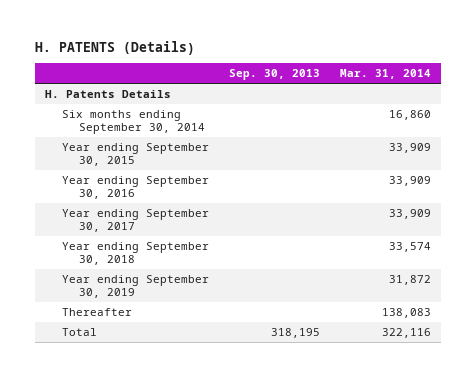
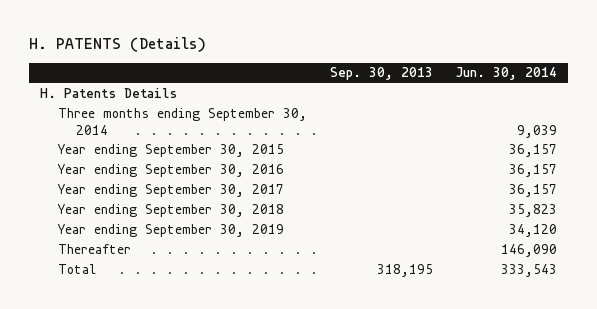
[339,69,431,80] Mar. 31, 2014 -> none
none -> [455,67,557,81] Jun. 30, 2014
[61,109,205,134] Six months ending September 30, 2014 -> [57,108,307,135] Three months ending September 30, 2014

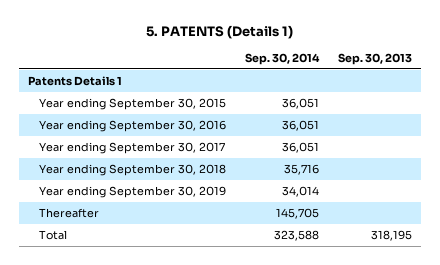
[28,37,206,53] H. PATENTS (Details) -> [145,24,293,39] 5. PATENTS (Details 1)
[455,67,557,81] Jun. 30, 2014 -> none
none -> [244,53,320,66] Sep. 30, 2014
[57,108,307,135] Three months ending September 30, 2014 -> none
[40,88,178,99] H. Patents Details -> [28,75,123,86] Patents Details 1

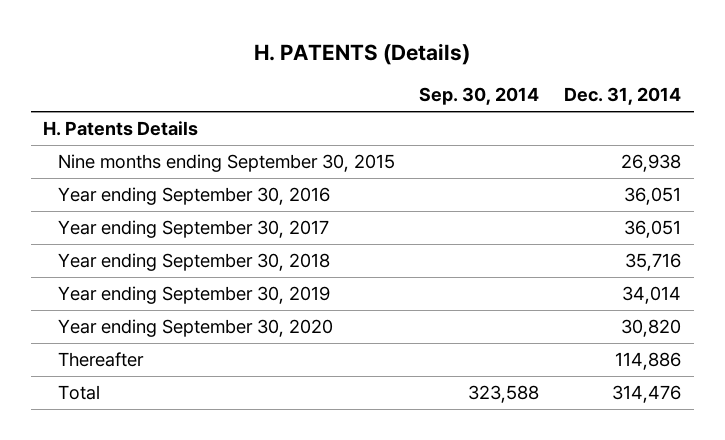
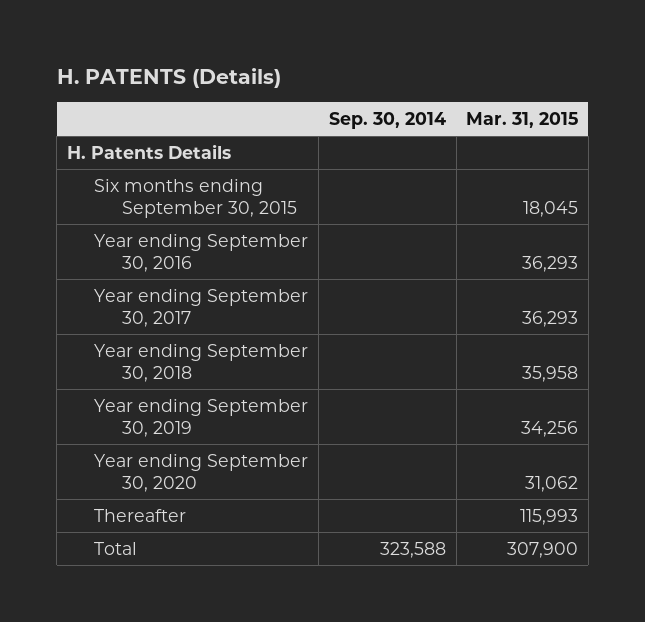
[564,87,682,106] Dec. 31, 2014 -> none
none -> [466,111,579,128] Mar. 31, 2015
[57,153,395,172] Nine months ending September 30, 2015 -> [94,178,297,218] Six months ending September 30, 2015

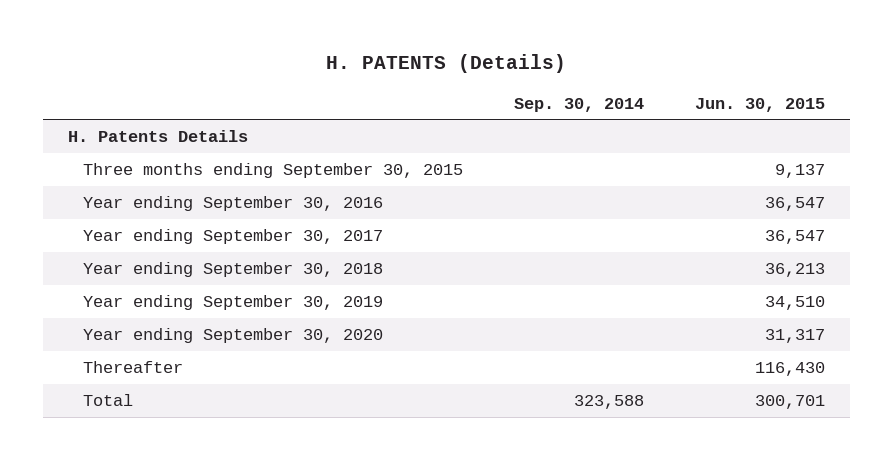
[466,111,579,128] Mar. 31, 2015 -> none
none -> [694,97,825,112] Jun. 30, 2015
[94,178,297,218] Six months ending September 30, 2015 -> [82,163,463,179] Three months ending September 30, 2015

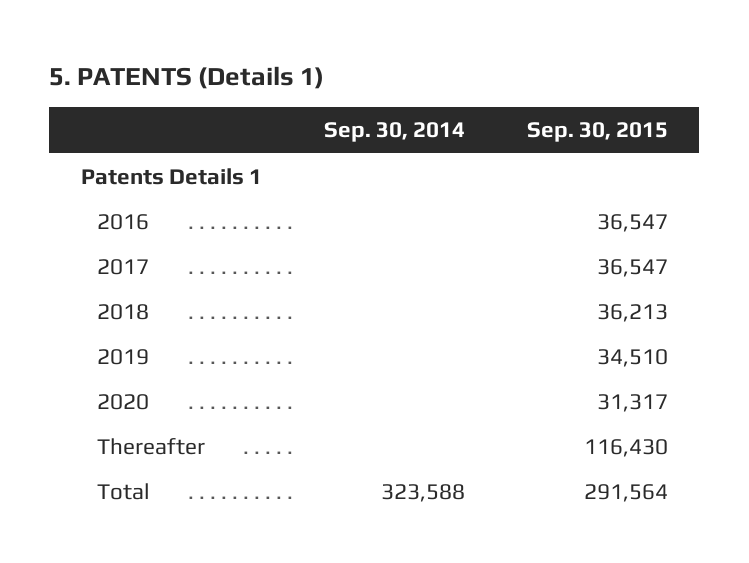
[326,54,567,74] H. PATENTS (Details) -> [49,65,325,89] 5. PATENTS (Details 1)
[694,97,825,112] Jun. 30, 2015 -> none
none -> [527,122,669,143] Sep. 30, 2015
[82,163,463,179] Three months ending September 30, 2015 -> none
[67,130,248,143] H. Patents Details -> [80,167,262,185] Patents Details 1
[82,196,383,212] Year ending September 30, 2016 -> [96,213,149,230] 2016
[82,229,383,245] Year ending September 30, 2017 -> [96,258,149,275] 2017
[82,262,383,278] Year ending September 30, 2018 -> [96,303,149,320] 2018
[82,295,383,311] Year ending September 30, 2019 -> [96,348,149,365] 2019
[82,328,383,344] Year ending September 30, 2020 -> [96,393,149,410] 2020

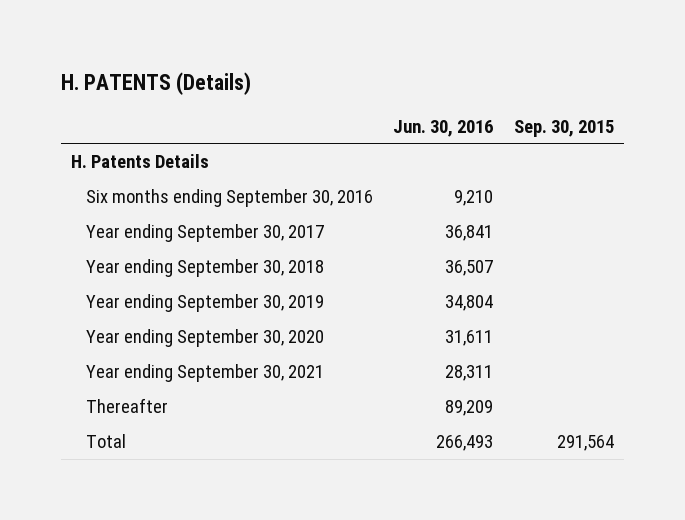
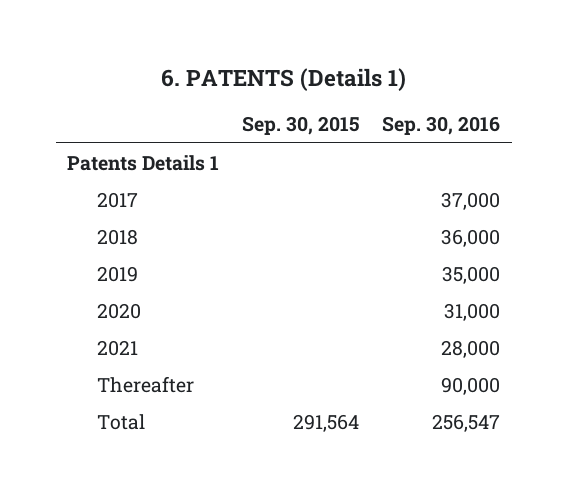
[61,72,252,96] H. PATENTS (Details) -> [160,68,406,92] 6. PATENTS (Details 1)
[393,119,494,137] Jun. 30, 2016 -> none
none -> [382,116,501,136] Sep. 30, 2016
[85,188,373,207] Six months ending September 30, 2016 -> none
[71,153,210,168] H. Patents Details -> [67,154,220,171] Patents Details 1
[85,223,324,242] Year ending September 30, 2017 -> [97,191,139,208] 2017
[85,258,324,277] Year ending September 30, 2018 -> [97,228,139,245] 2018
[85,293,324,312] Year ending September 30, 2019 -> [97,265,139,282] 2019
[85,328,324,347] Year ending September 30, 2020 -> [97,302,142,319] 2020
[85,363,324,382] Year ending September 30, 2021 -> [97,339,139,356] 2021

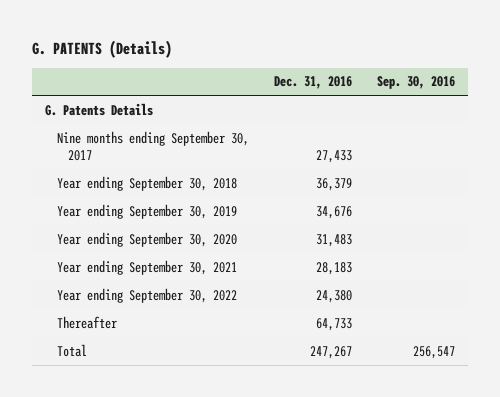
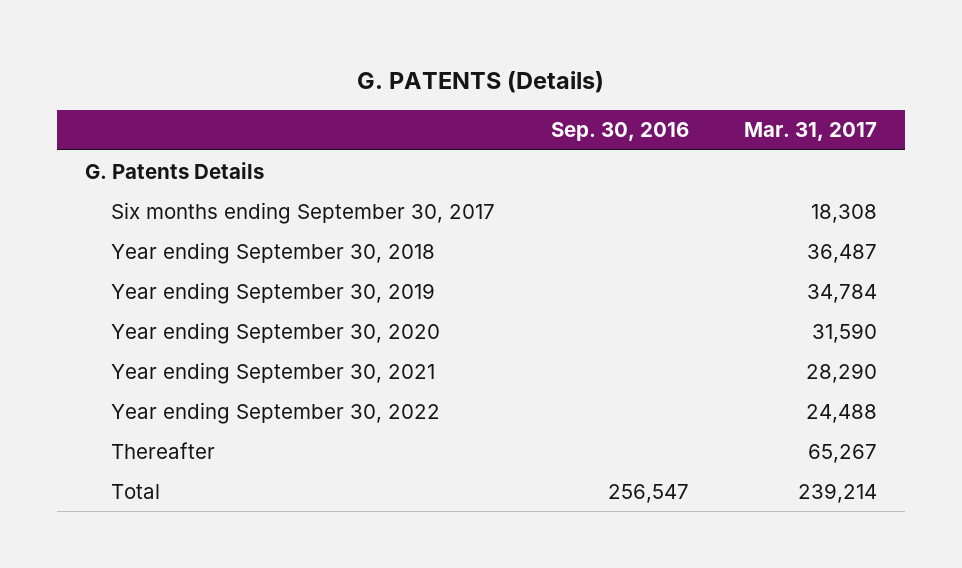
[273,76,352,90] Dec. 31, 2016 -> none
none -> [744,122,878,142] Mar. 31, 2017
[56,130,249,162] Nine months ending September 30, 2017 -> [110,201,495,224] Six months ending September 30, 2017

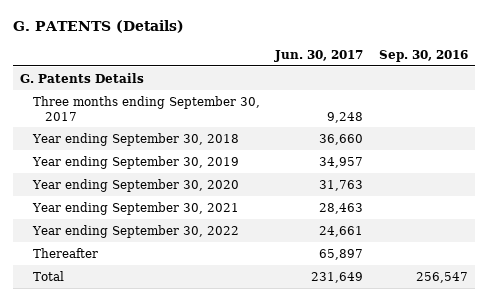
[744,122,878,142] Mar. 31, 2017 -> none
none -> [274,49,364,62] Jun. 30, 2017
[110,201,495,224] Six months ending September 30, 2017 -> [32,95,260,121] Three months ending September 30, 2017

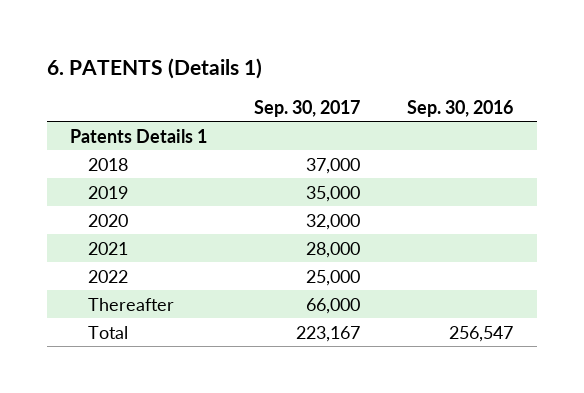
[12,20,184,34] G. PATENTS (Details) -> [46,58,262,80] 6. PATENTS (Details 1)
[274,49,364,62] Jun. 30, 2017 -> none
none -> [254,99,361,117] Sep. 30, 2017
[32,95,260,121] Three months ending September 30, 2017 -> none
[20,72,145,83] G. Patents Details -> [70,128,208,143] Patents Details 1
[31,132,239,146] Year ending September 30, 2018 -> [87,157,128,171] 2018
[31,155,239,169] Year ending September 30, 2019 -> [87,185,128,199] 2019
[31,178,239,192] Year ending September 30, 2020 -> [87,213,128,227] 2020
[31,201,239,215] Year ending September 30, 2021 -> [87,241,128,255] 2021
[31,224,239,238] Year ending September 30, 2022 -> [87,269,128,283] 2022

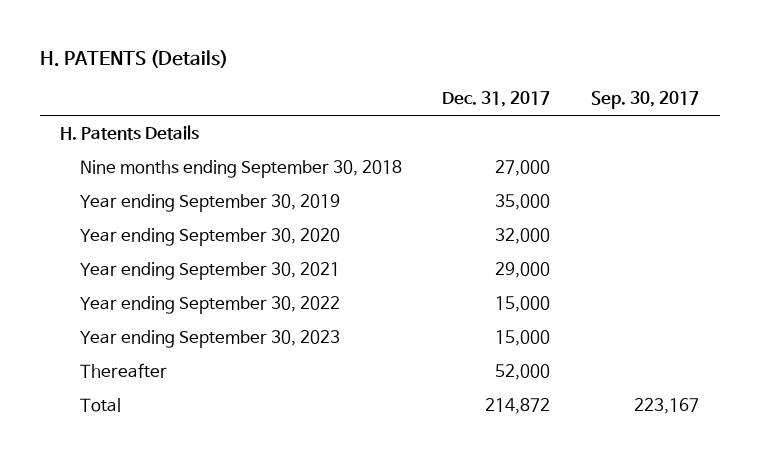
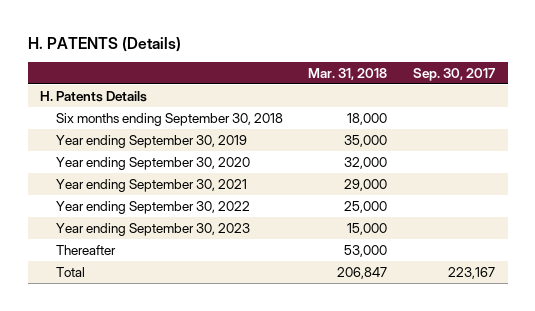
[442,91,551,108] Dec. 31, 2017 -> none
none -> [308,68,388,81] Mar. 31, 2018
[79,159,402,178] Nine months ending September 30, 2018 -> [55,112,283,126] Six months ending September 30, 2018

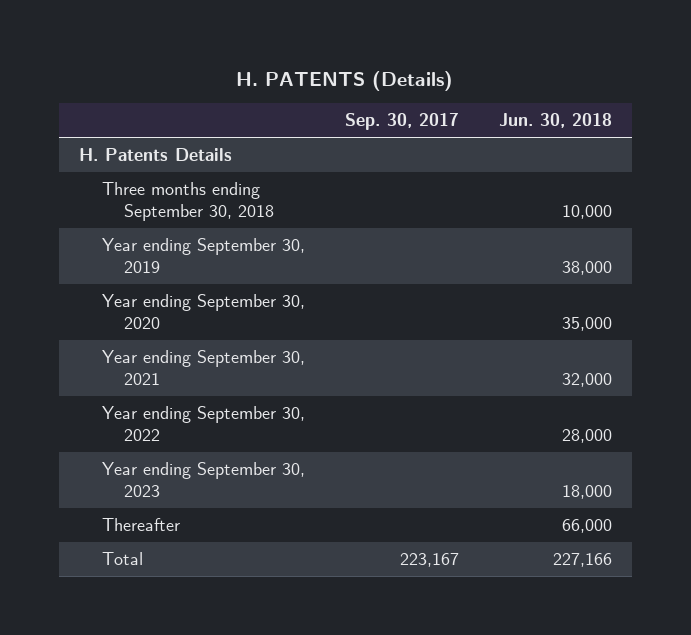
[308,68,388,81] Mar. 31, 2018 -> none
none -> [498,113,612,129] Jun. 30, 2018
[55,112,283,126] Six months ending September 30, 2018 -> [101,181,274,221] Three months ending September 30, 2018

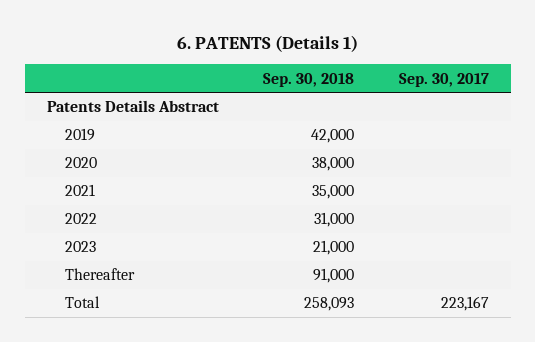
[236,71,454,92] H. PATENTS (Details) -> [176,34,358,52] 6. PATENTS (Details 1)
[498,113,612,129] Jun. 30, 2018 -> none
none -> [263,72,355,87] Sep. 30, 2018
[101,181,274,221] Three months ending September 30, 2018 -> none
[79,147,233,161] H. Patents Details -> [46,100,219,113] Patents Details Abstract
[101,237,305,273] Year ending September 30, 2019 -> [64,128,95,142] 2019
[101,293,305,329] Year ending September 30, 2020 -> [64,157,97,169] 2020
[101,349,305,385] Year ending September 30, 2021 -> [64,184,95,197] 2021
[101,405,305,441] Year ending September 30, 2022 -> [64,213,97,225] 2022
[101,461,305,497] Year ending September 30, 2023 -> [64,241,96,253] 2023

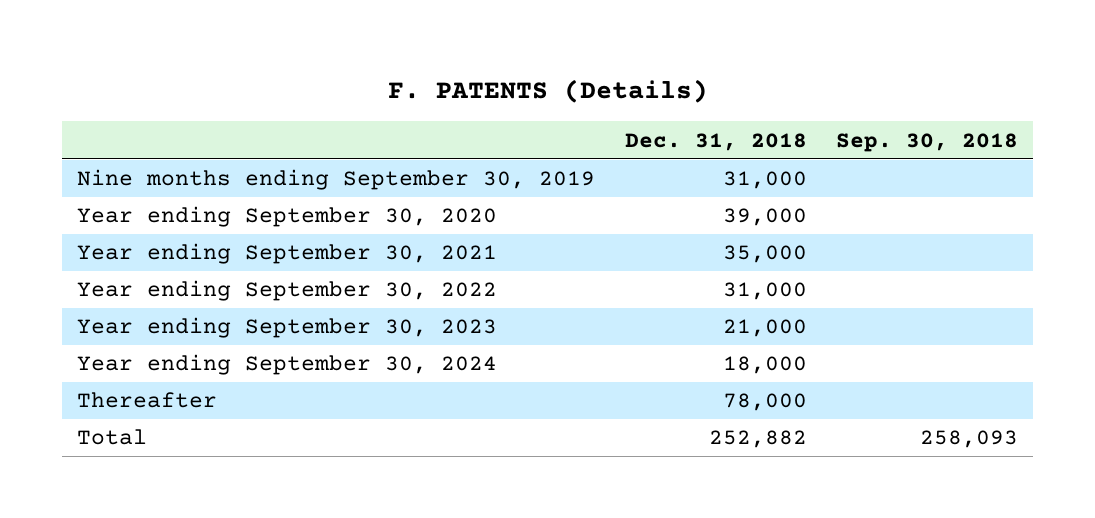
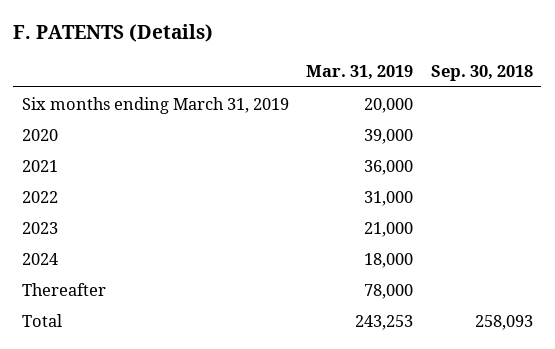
[624,132,807,151] Dec. 31, 2018 -> none
none -> [306,64,414,80] Mar. 31, 2019
[76,169,595,191] Nine months ending September 30, 2019 -> [21,96,289,114] Six months ending March 31, 2019
[76,206,497,228] Year ending September 30, 2020 -> [21,128,58,141] 2020
[76,243,497,265] Year ending September 30, 2021 -> [21,159,58,172] 2021
[76,280,497,302] Year ending September 30, 2022 -> [21,190,58,203] 2022
[76,317,497,339] Year ending September 30, 2023 -> [21,221,58,234] 2023
[76,354,497,376] Year ending September 30, 2024 -> [21,252,58,265] 2024

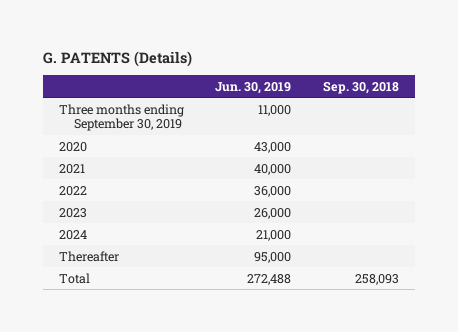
[13,23,214,42] F. PATENTS (Details) -> [42,50,192,67] G. PATENTS (Details)
[306,64,414,80] Mar. 31, 2019 -> none
none -> [215,81,292,94] Jun. 30, 2019
[21,96,289,114] Six months ending March 31, 2019 -> [58,103,184,132] Three months ending September 30, 2019

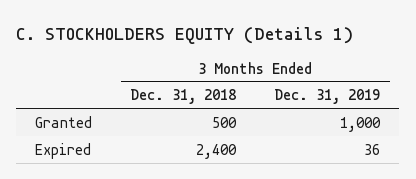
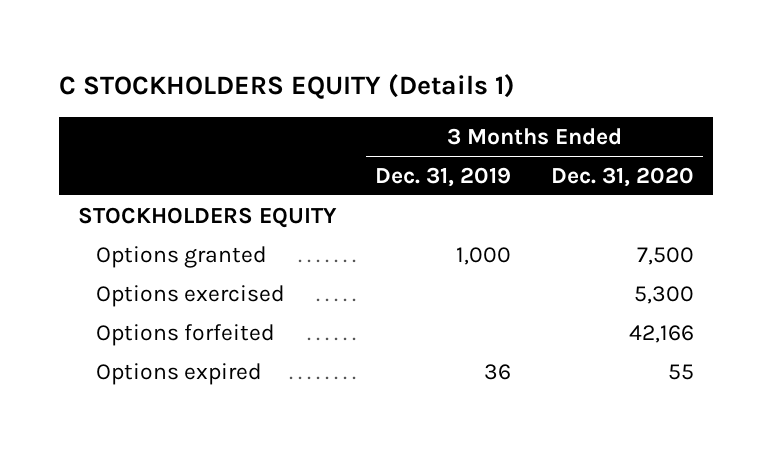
[16,26,354,44] C. STOCKHOLDERS EQUITY (Details 1) -> [58,74,515,100] C STOCKHOLDERS EQUITY (Details 1)
[130,89,237,105] Dec. 31, 2018 -> none
none -> [550,166,694,187] Dec. 31, 2020
none -> [78,206,338,228] STOCKHOLDERS EQUITY
[35,115,93,128] Granted -> [95,245,267,268] Options granted
none -> [95,284,285,307] Options exercised
none -> [95,323,275,346] Options forfeited
[35,142,92,159] Expired -> [95,362,262,385] Options expired

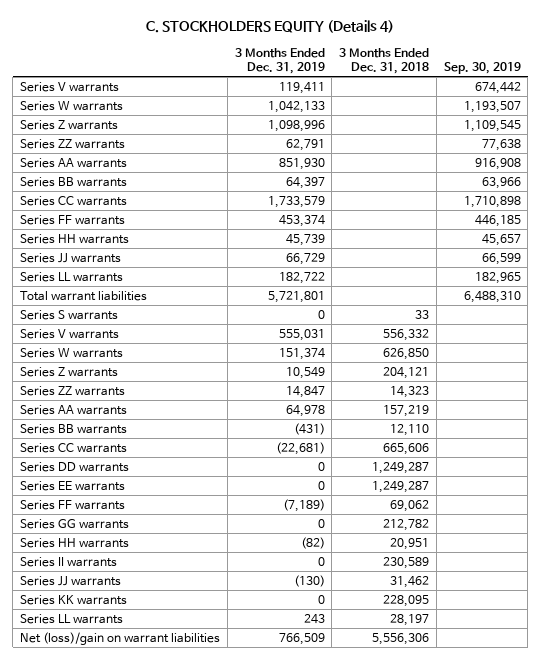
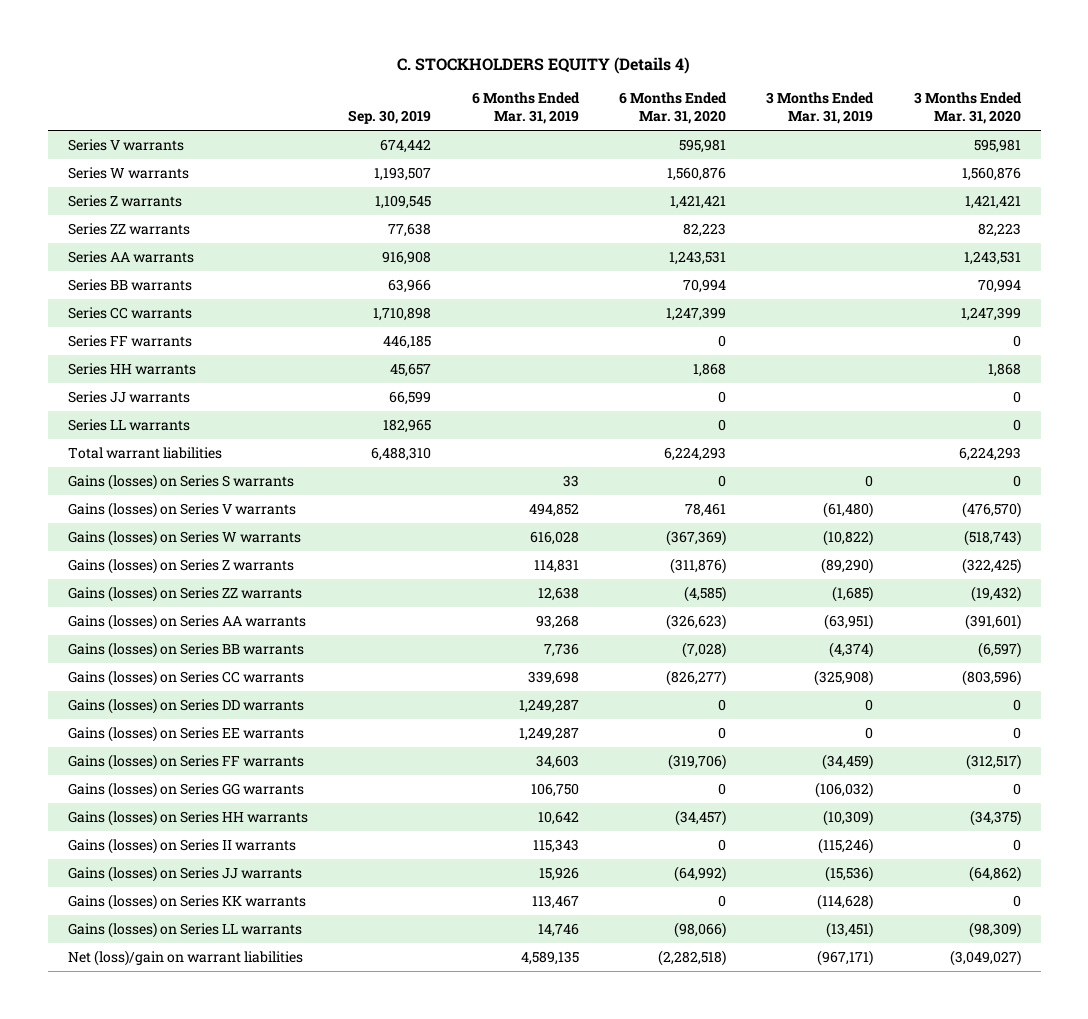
[234,47,325,75] 3 Months Ended Dec. 31, 2019 -> none
[339,47,430,75] 3 Months Ended Dec. 31, 2018 -> none
none -> [471,91,580,125] 6 Months Ended Mar. 31, 2019
none -> [618,91,727,125] 6 Months Ended Mar. 31, 2020
none -> [766,91,875,125] 3 Months Ended Mar. 31, 2019
none -> [913,91,1022,125] 3 Months Ended Mar. 31, 2020
[19,309,118,320] Series S warrants -> [67,474,294,491] Gains (losses) on Series S warrants
[19,328,119,339] Series V warrants -> [67,502,296,519] Gains (losses) on Series V warrants
[19,347,123,358] Series W warrants -> [67,530,301,547] Gains (losses) on Series W warrants
[19,366,118,377] Series Z warrants -> [67,558,294,575] Gains (losses) on Series Z warrants
[19,385,125,396] Series ZZ warrants -> [67,586,302,603] Gains (losses) on Series ZZ warrants
[19,404,127,415] Series AA warrants -> [67,614,306,631] Gains (losses) on Series AA warrants
[19,423,127,434] Series BB warrants -> [67,642,304,659] Gains (losses) on Series BB warrants
[19,442,127,453] Series CC warrants -> [67,670,304,687] Gains (losses) on Series CC warrants
[19,461,129,472] Series DD warrants -> [67,698,304,715] Gains (losses) on Series DD warrants
[19,480,125,491] Series EE warrants -> [67,726,304,743] Gains (losses) on Series EE warrants
[19,499,125,510] Series FF warrants -> [67,754,304,771] Gains (losses) on Series FF warrants
[19,518,129,529] Series GG warrants -> [67,782,304,799] Gains (losses) on Series GG warrants
[19,537,129,548] Series HH warrants -> [67,810,308,827] Gains (losses) on Series HH warrants
[19,556,117,567] Series II warrants -> [67,838,296,855] Gains (losses) on Series II warrants
[19,575,121,586] Series JJ warrants -> [67,866,302,883] Gains (losses) on Series JJ warrants
[19,594,127,605] Series KK warrants -> [67,894,306,911] Gains (losses) on Series KK warrants
[19,613,123,624] Series LL warrants -> [67,922,302,939] Gains (losses) on Series LL warrants

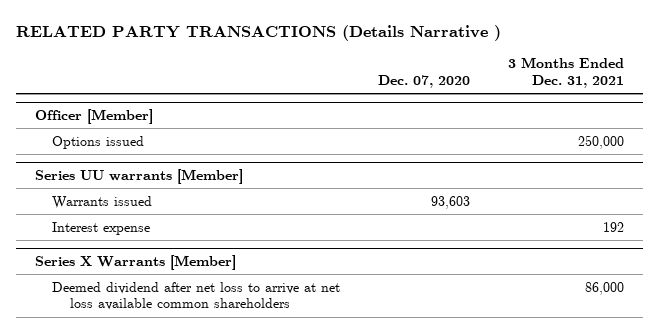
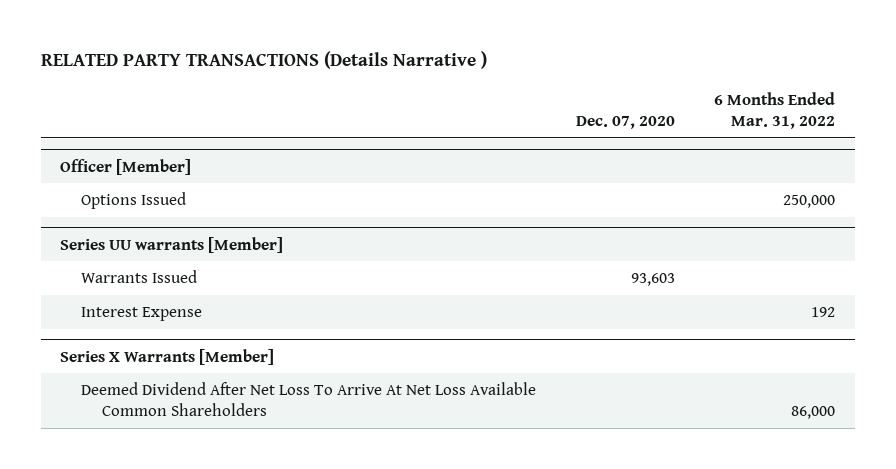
[507,57,624,88] 3 Months Ended Dec. 31, 2021 -> none
none -> [714,92,836,129] 6 Months Ended Mar. 31, 2022
[52,135,145,149] Options issued -> [81,192,187,210] Options Issued
[52,195,153,209] Warrants issued -> [81,270,198,284] Warrants Issued
[52,221,151,235] Interest expense -> [81,307,203,322] Interest Expense
[52,281,341,311] Deemed dividend after net loss to arrive at net loss available common shareholders -> [81,382,537,416] Deemed Dividend After Net Loss To Arrive At Net Loss Available Common Shareholders

